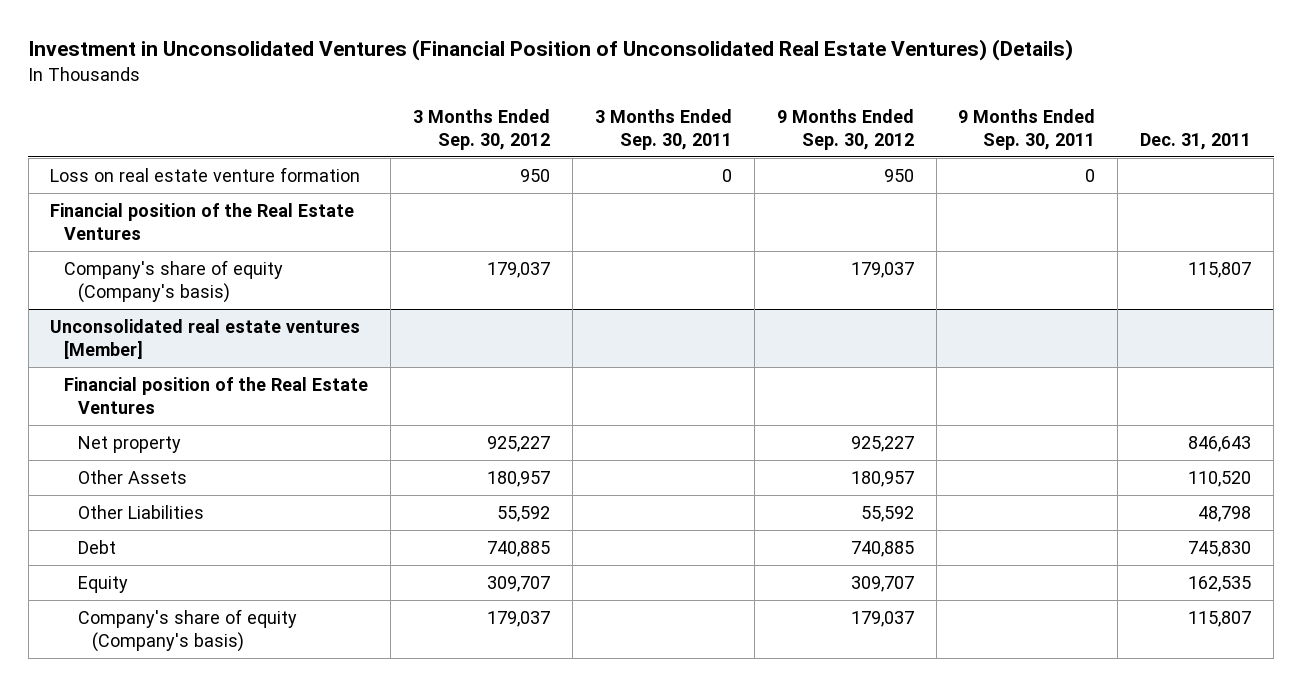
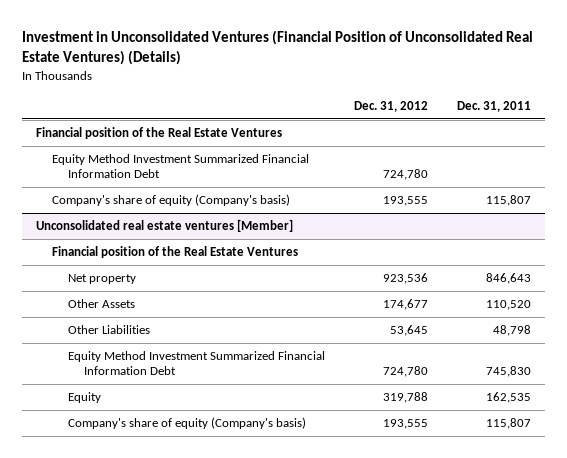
[413,108,551,150] 3 Months Ended Sep. 30, 2012 -> none
[594,108,732,150] 3 Months Ended Sep. 30, 2011 -> none
[776,108,914,150] 9 Months Ended Sep. 30, 2012 -> none
[958,108,1096,150] 9 Months Ended Sep. 30, 2011 -> none
none -> [353,101,428,113] Dec. 31, 2012
[50,166,361,182] Loss on real estate venture formation -> none
none -> [52,154,310,179] Equity Method Investment Summarized Financial Information Debt
[78,539,117,554] Debt -> [68,351,326,376] Equity Method Investment Summarized Financial Information Debt

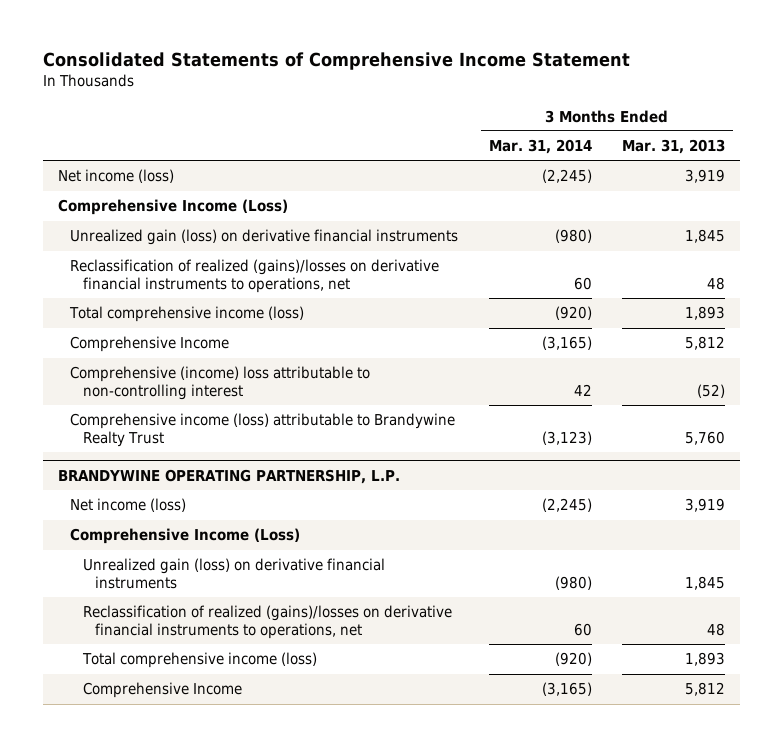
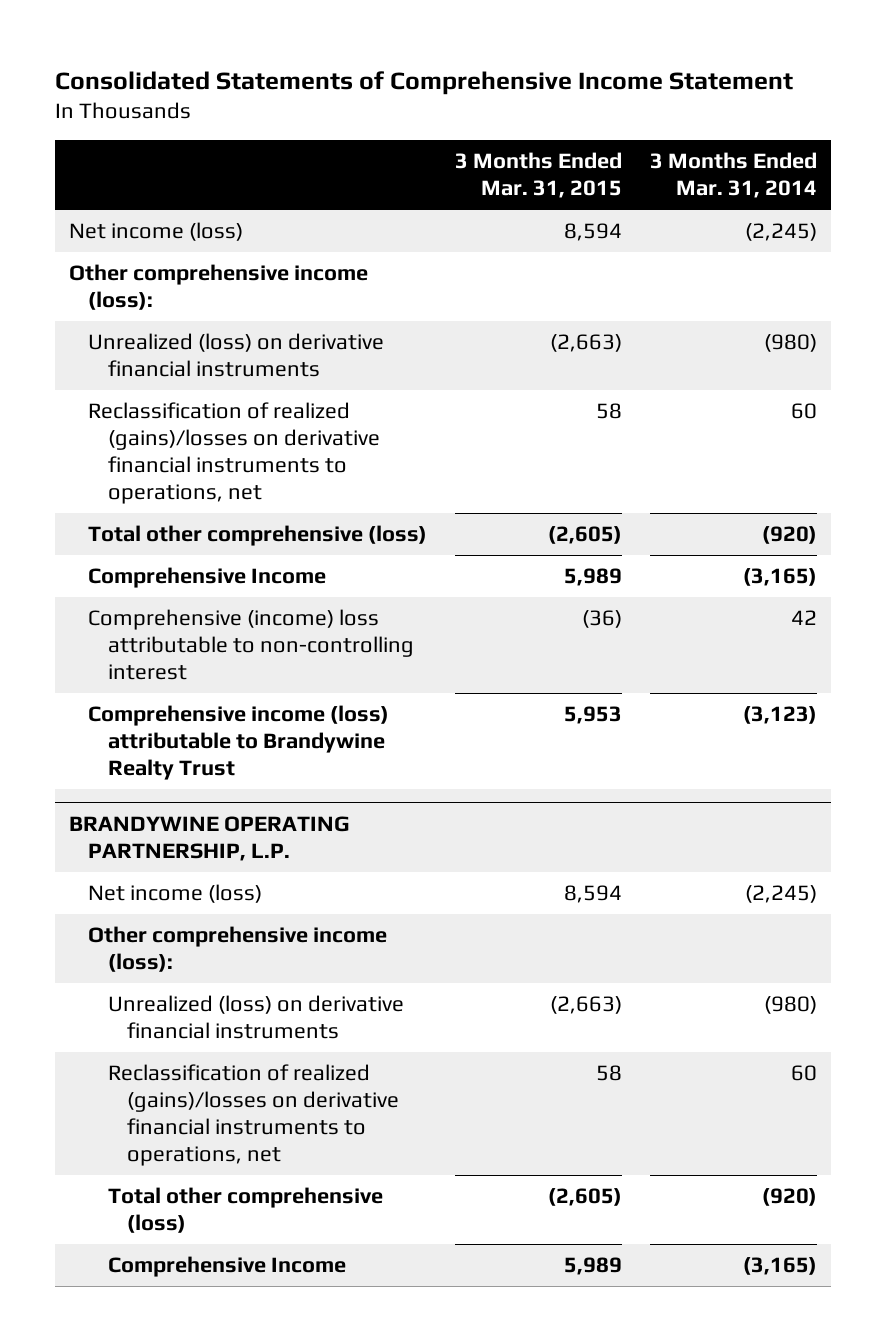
[622,139,726,155] Mar. 31, 2013 -> none
none -> [455,152,623,199] 3 Months Ended Mar. 31, 2015
[57,199,288,216] Comprehensive Income (Loss) -> [68,264,368,311] Other comprehensive income (loss):
[70,229,459,246] Unrealized gain (loss) on derivative financial instruments -> [88,333,385,378] Unrealized (loss) on derivative financial instruments
[69,306,305,323] Total comprehensive income (loss) -> [88,525,428,547] Total other comprehensive (loss)
[70,528,301,545] Comprehensive Income (Loss) -> [88,926,388,973] Other comprehensive income (loss):
[82,558,385,589] Unrealized gain (loss) on derivative financial instruments -> [107,995,404,1040] Unrealized (loss) on derivative financial instruments
[81,652,317,669] Total comprehensive income (loss) -> [107,1187,383,1234] Total other comprehensive (loss)

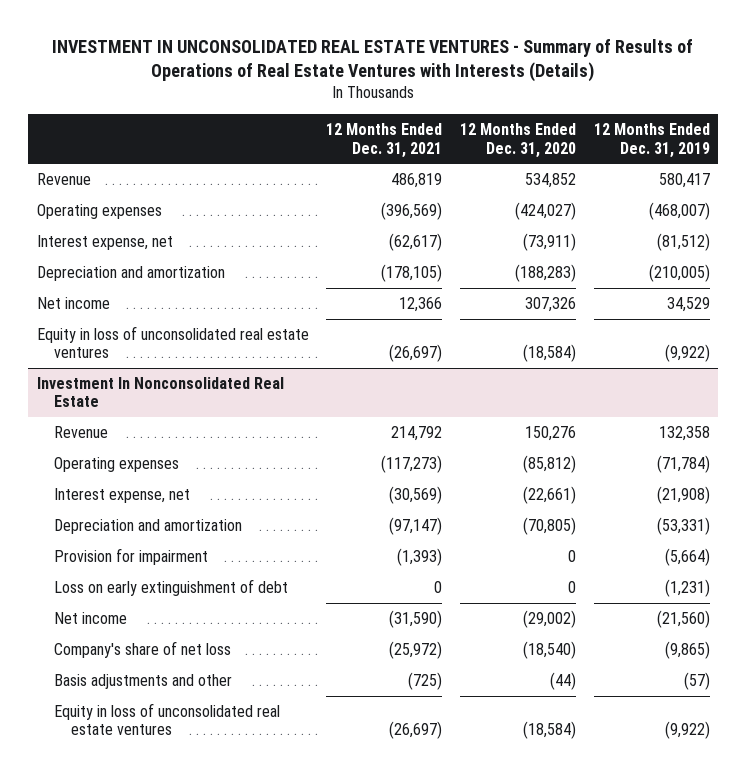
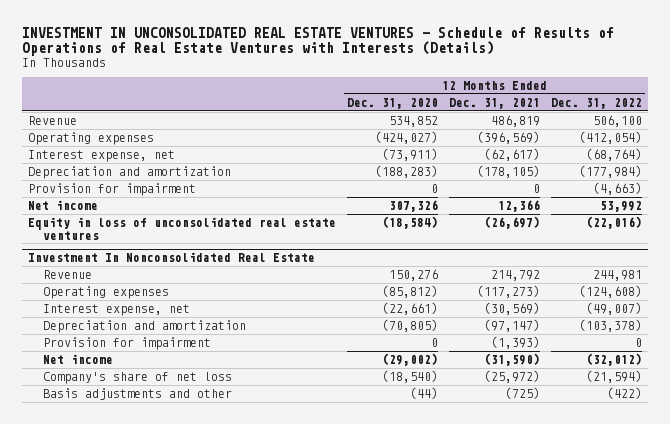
[52,38,694,83] INVESTMENT IN UNCONSOLIDATED REAL ESTATE VENTURES - Summary of Results of Operations of Real Estate Ventures with Interests (Details) -> [22,26,615,57] INVESTMENT IN UNCONSOLIDATED REAL ESTATE VENTURES - Schedule of Results of Operations of Real Estate Ventures with Interests (Details)
[593,123,710,158] 12 Months Ended Dec. 31, 2019 -> none
none -> [551,97,643,109] Dec. 31, 2022
none -> [28,183,197,197] Provision for impairment
[54,578,289,596] Loss on early extinguishment of debt -> none
[54,702,281,736] Equity in loss of unconsolidated real estate ventures -> none

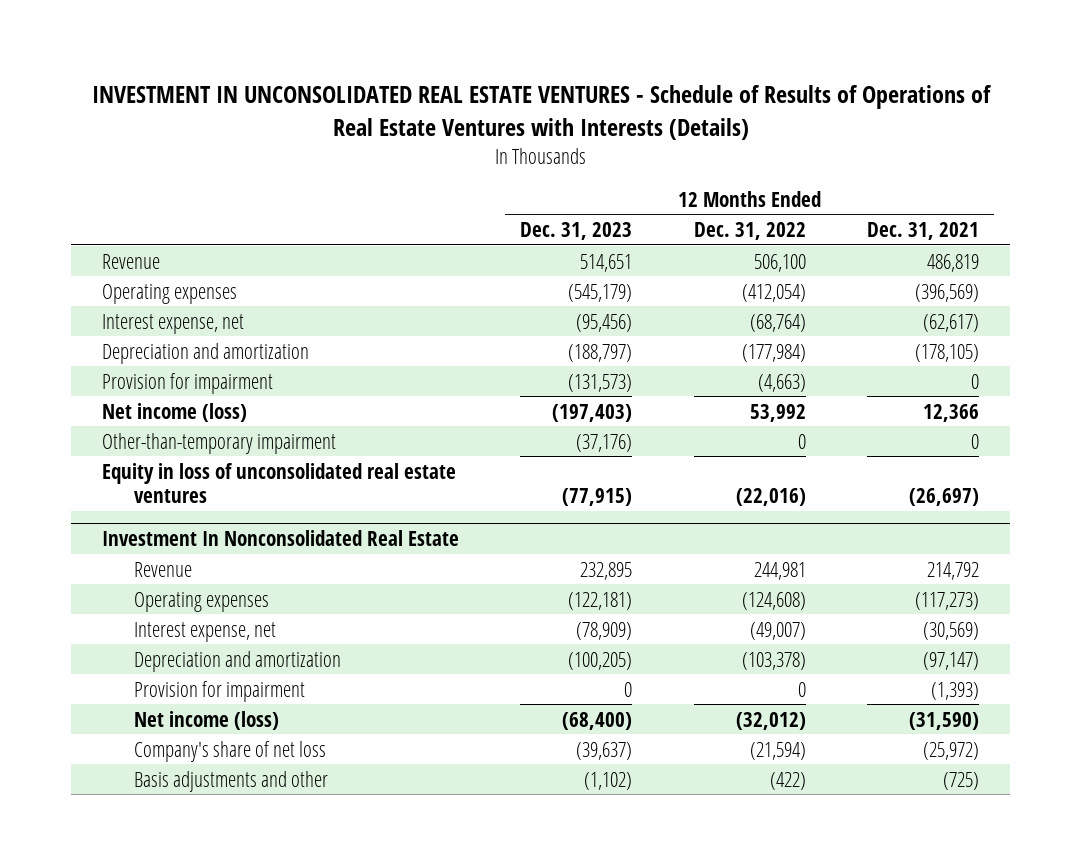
[347,97,439,109] Dec. 31, 2020 -> none
none -> [520,222,633,241] Dec. 31, 2023
[28,200,99,211] Net income -> [102,402,248,422] Net income (loss)
none -> [102,432,337,454] Other-than-temporary impairment
[42,354,113,365] Net income -> [134,710,280,730] Net income (loss)

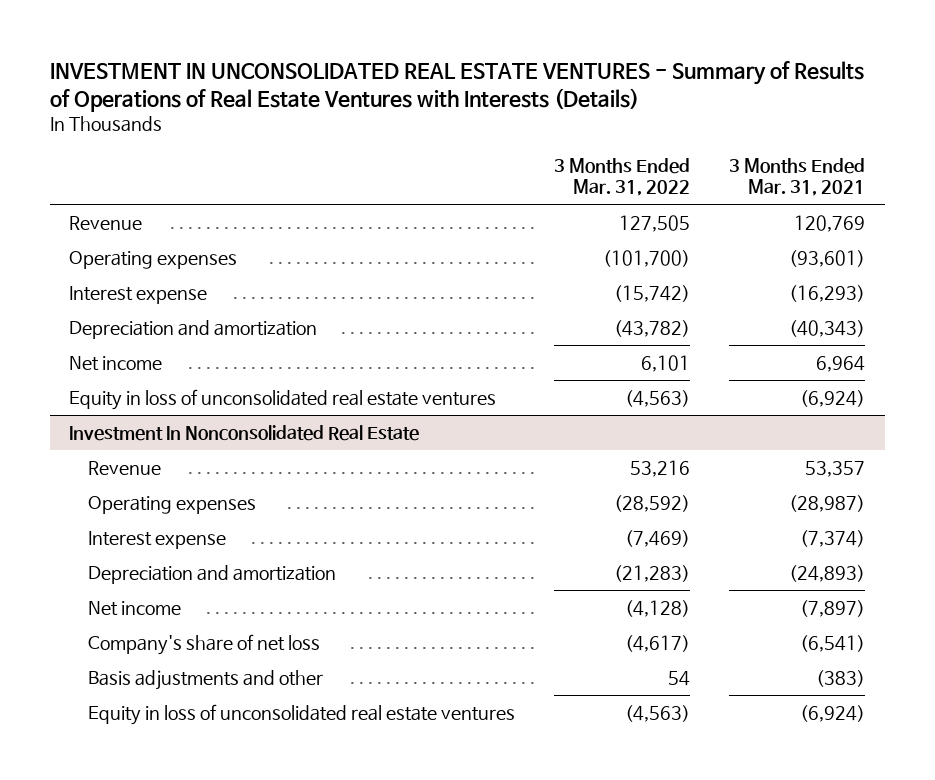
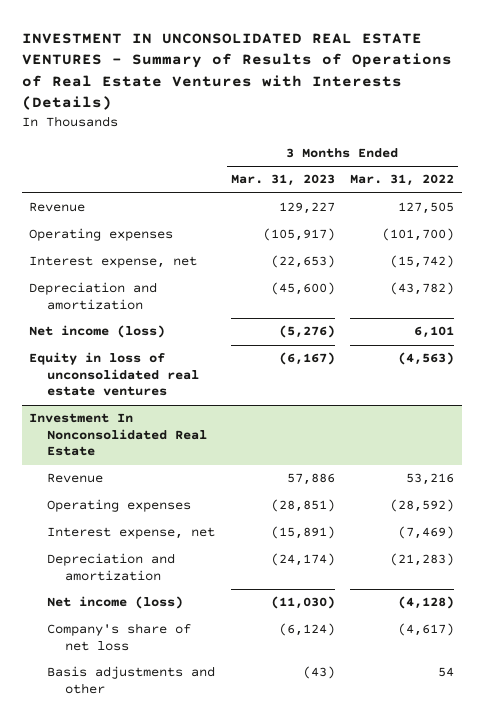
[729,158,866,197] 3 Months Ended Mar. 31, 2021 -> none
none -> [230,174,335,187] Mar. 31, 2023
[69,286,208,305] Interest expense -> [29,256,198,269] Interest expense, net
[69,356,163,372] Net income -> [29,325,166,339] Net income (loss)
[88,531,227,550] Interest expense -> [47,527,216,540] Interest expense, net
[88,601,182,617] Net income -> [47,596,184,610] Net income (loss)
[88,704,516,726] Equity in loss of unconsolidated real estate ventures -> none

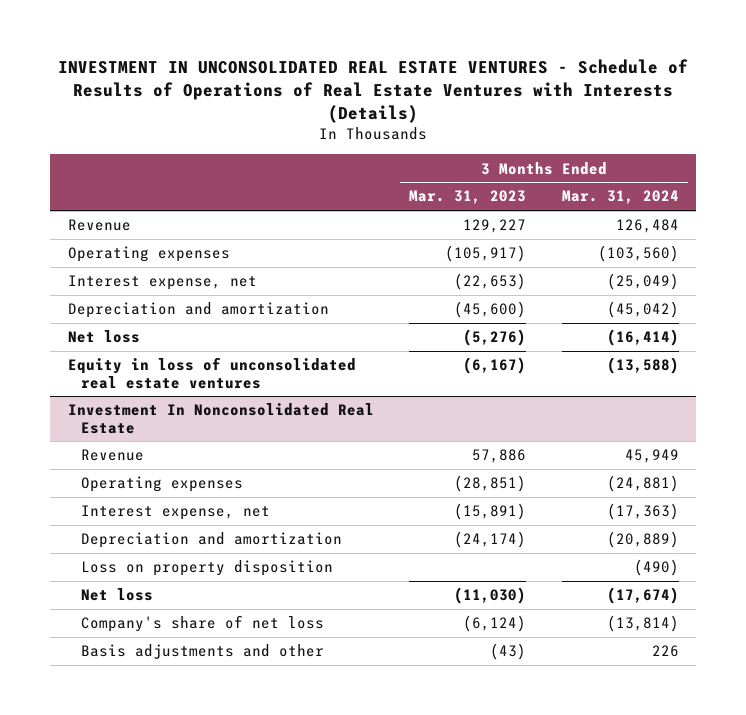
[21,32,452,111] INVESTMENT IN UNCONSOLIDATED REAL ESTATE VENTURES - Summary of Results of Operations of Real Estate Ventures with Interests (Details) -> [58,59,689,124] INVESTMENT IN UNCONSOLIDATED REAL ESTATE VENTURES - Schedule of Results of Operations of Real Estate Ventures with Interests (Details)
[350,174,455,187] Mar. 31, 2022 -> none
none -> [561,190,679,205] Mar. 31, 2024
[29,325,166,339] Net income (loss) -> [67,330,140,344] Net loss
none -> [80,560,333,577] Loss on property disposition
[47,596,184,610] Net income (loss) -> [80,588,153,602] Net loss

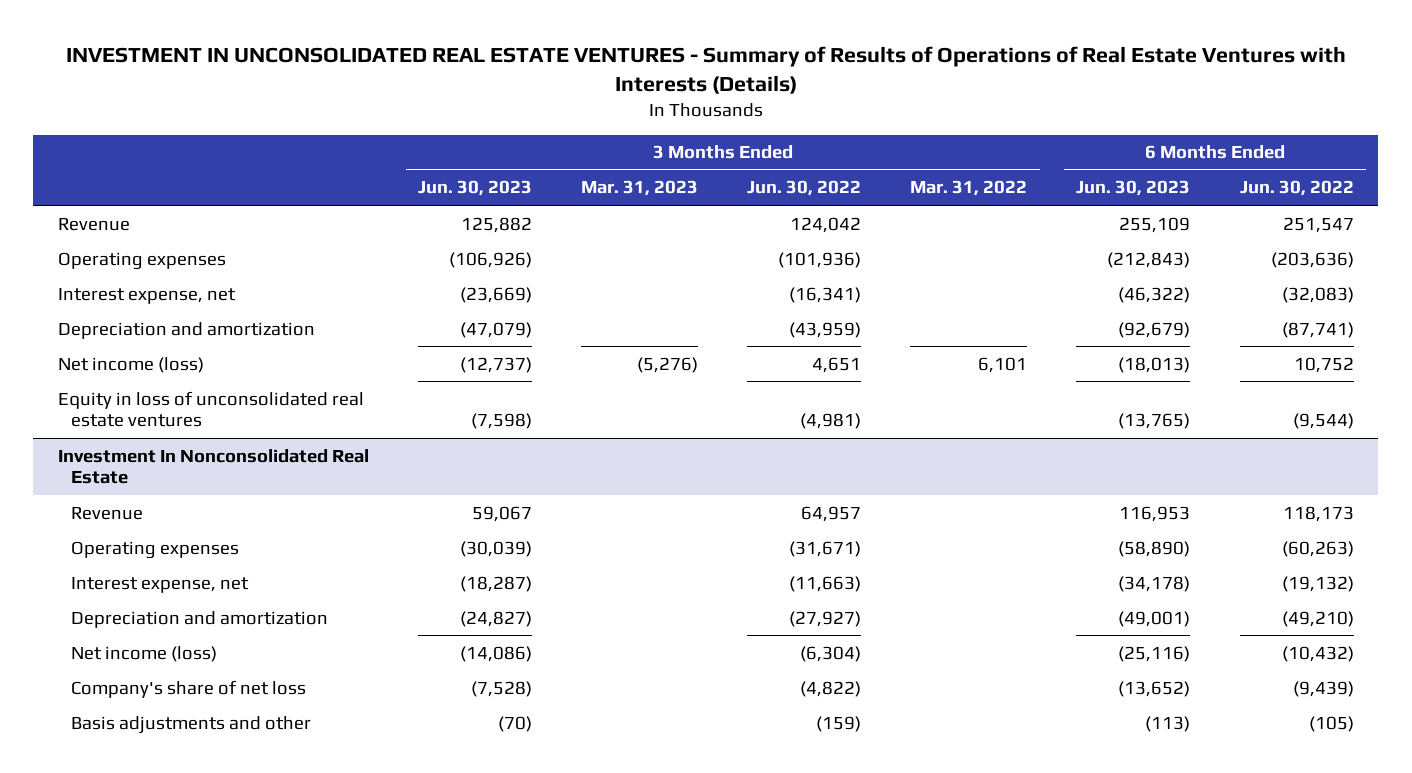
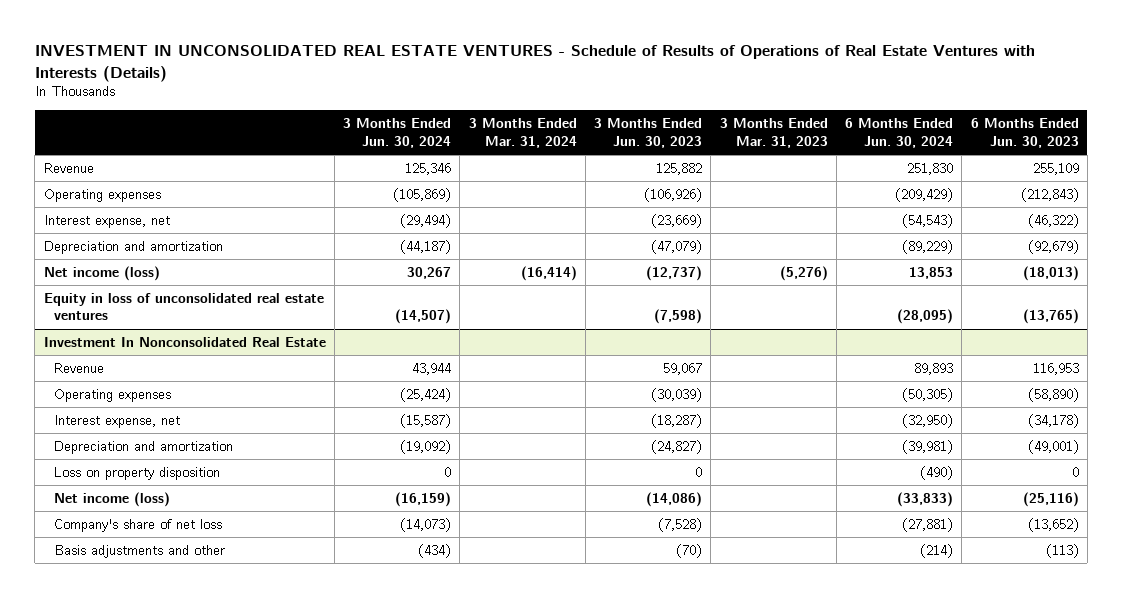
[65,46,1346,94] INVESTMENT IN UNCONSOLIDATED REAL ESTATE VENTURES - Summary of Results of Operations of Real Estate Ventures with Interests (Details) -> [34,45,1035,82] INVESTMENT IN UNCONSOLIDATED REAL ESTATE VENTURES - Schedule of Results of Operations of Real Estate Ventures with Interests (Details)
[747,180,862,197] Jun. 30, 2022 -> none
[910,180,1028,197] Mar. 31, 2022 -> none
[1239,180,1354,197] Jun. 30, 2022 -> none
none -> [343,118,452,148] 3 Months Ended Jun. 30, 2024
none -> [468,118,577,148] 3 Months Ended Mar. 31, 2024
none -> [845,118,954,148] 6 Months Ended Jun. 30, 2024
none -> [54,466,221,480] Loss on property disposition

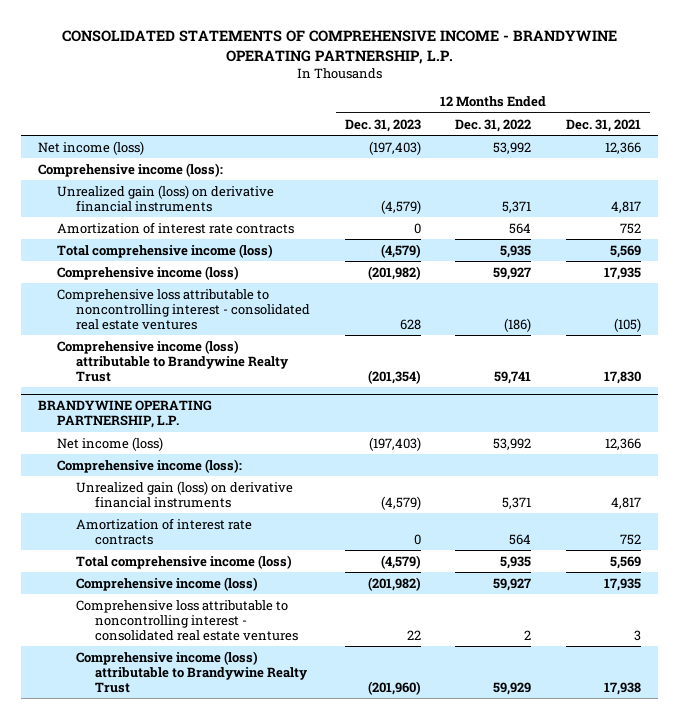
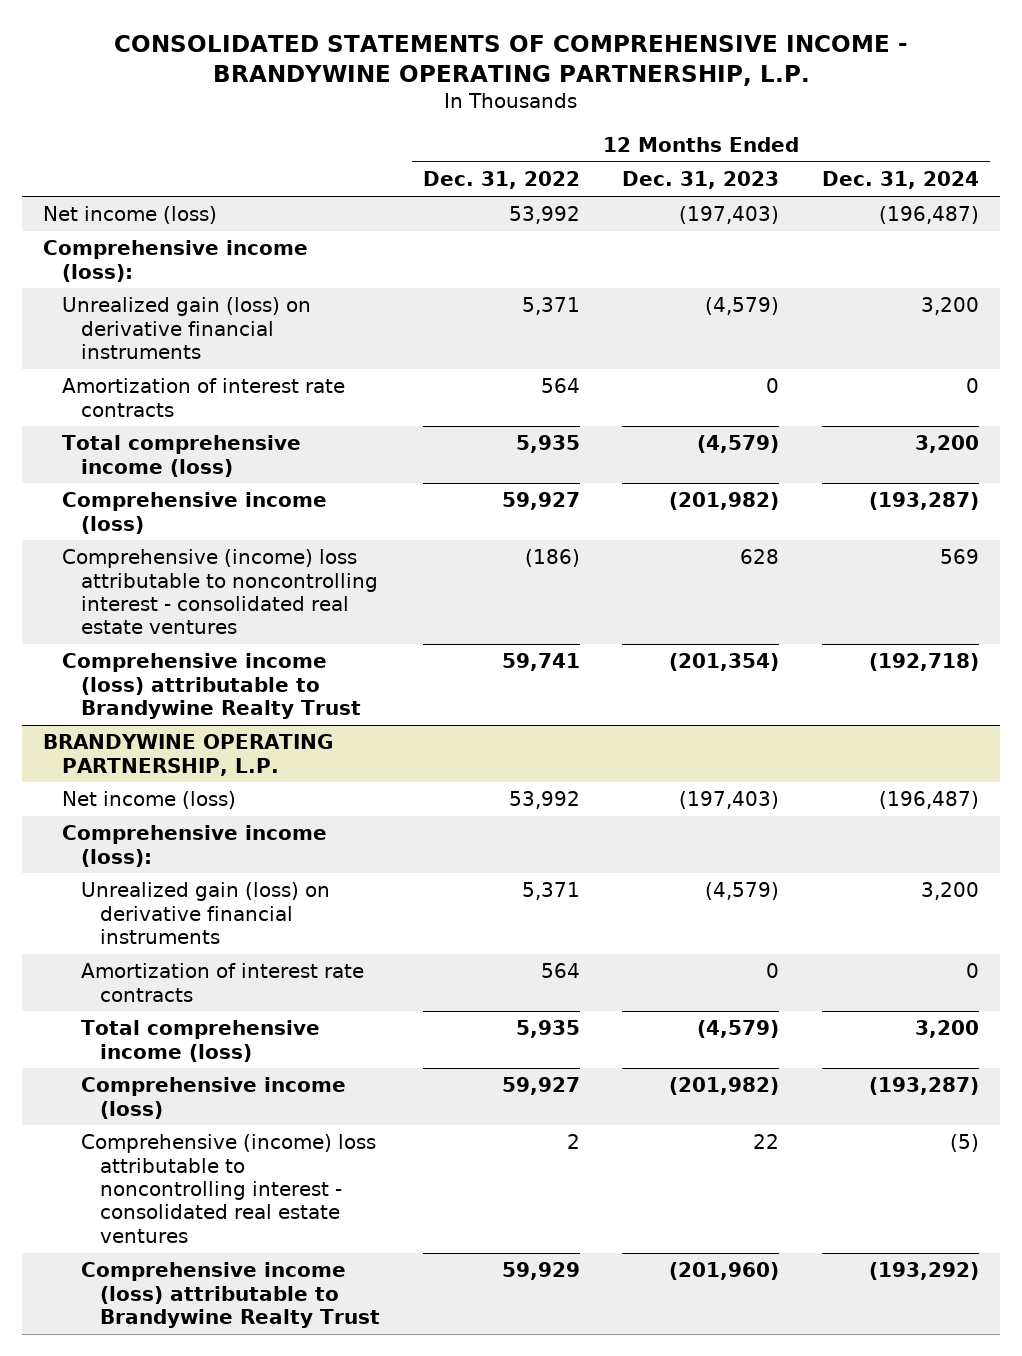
[566,118,642,132] Dec. 31, 2021 -> none
none -> [821,171,979,190] Dec. 31, 2024
[57,288,310,330] Comprehensive loss attributable to noncontrolling interest - consolidated real estate ventures -> [62,549,379,635] Comprehensive (income) loss attributable to noncontrolling interest - consolidated real estate ventures
[75,599,298,641] Comprehensive loss attributable to noncontrolling interest - consolidated real estate ventures -> [81,1134,377,1243] Comprehensive (income) loss attributable to noncontrolling interest - consolidated real estate ventures

